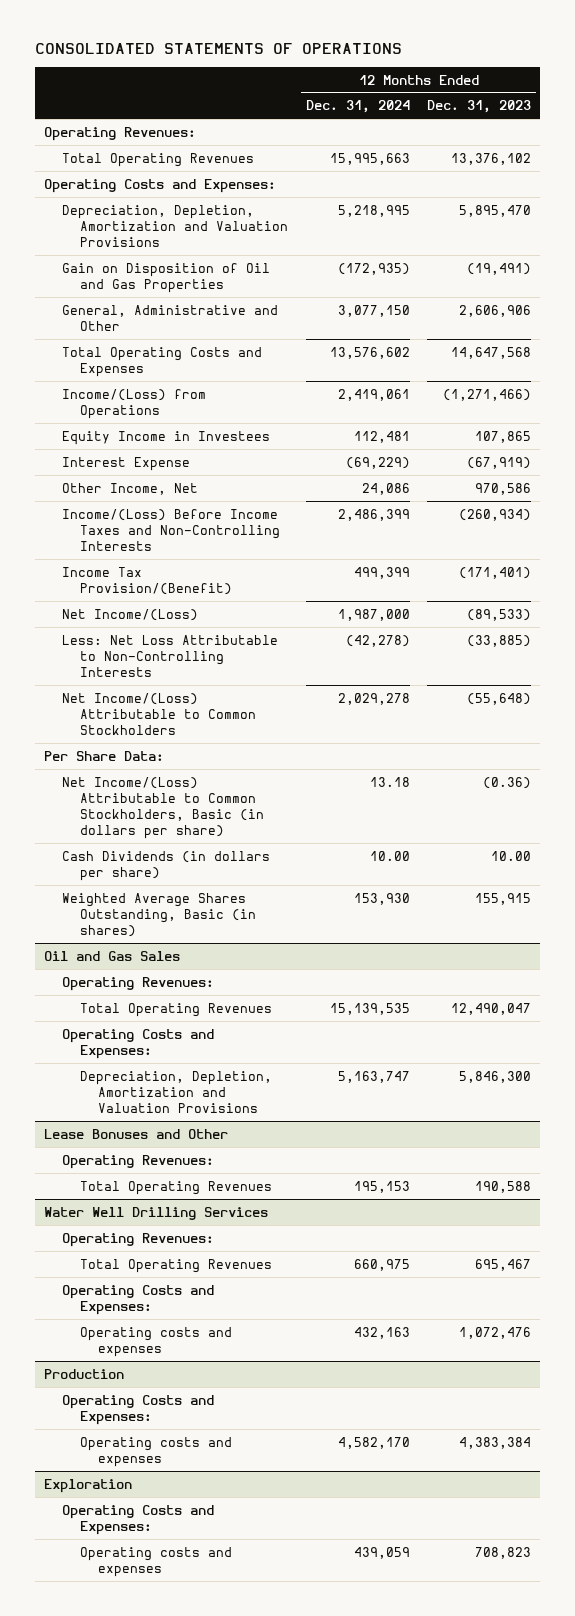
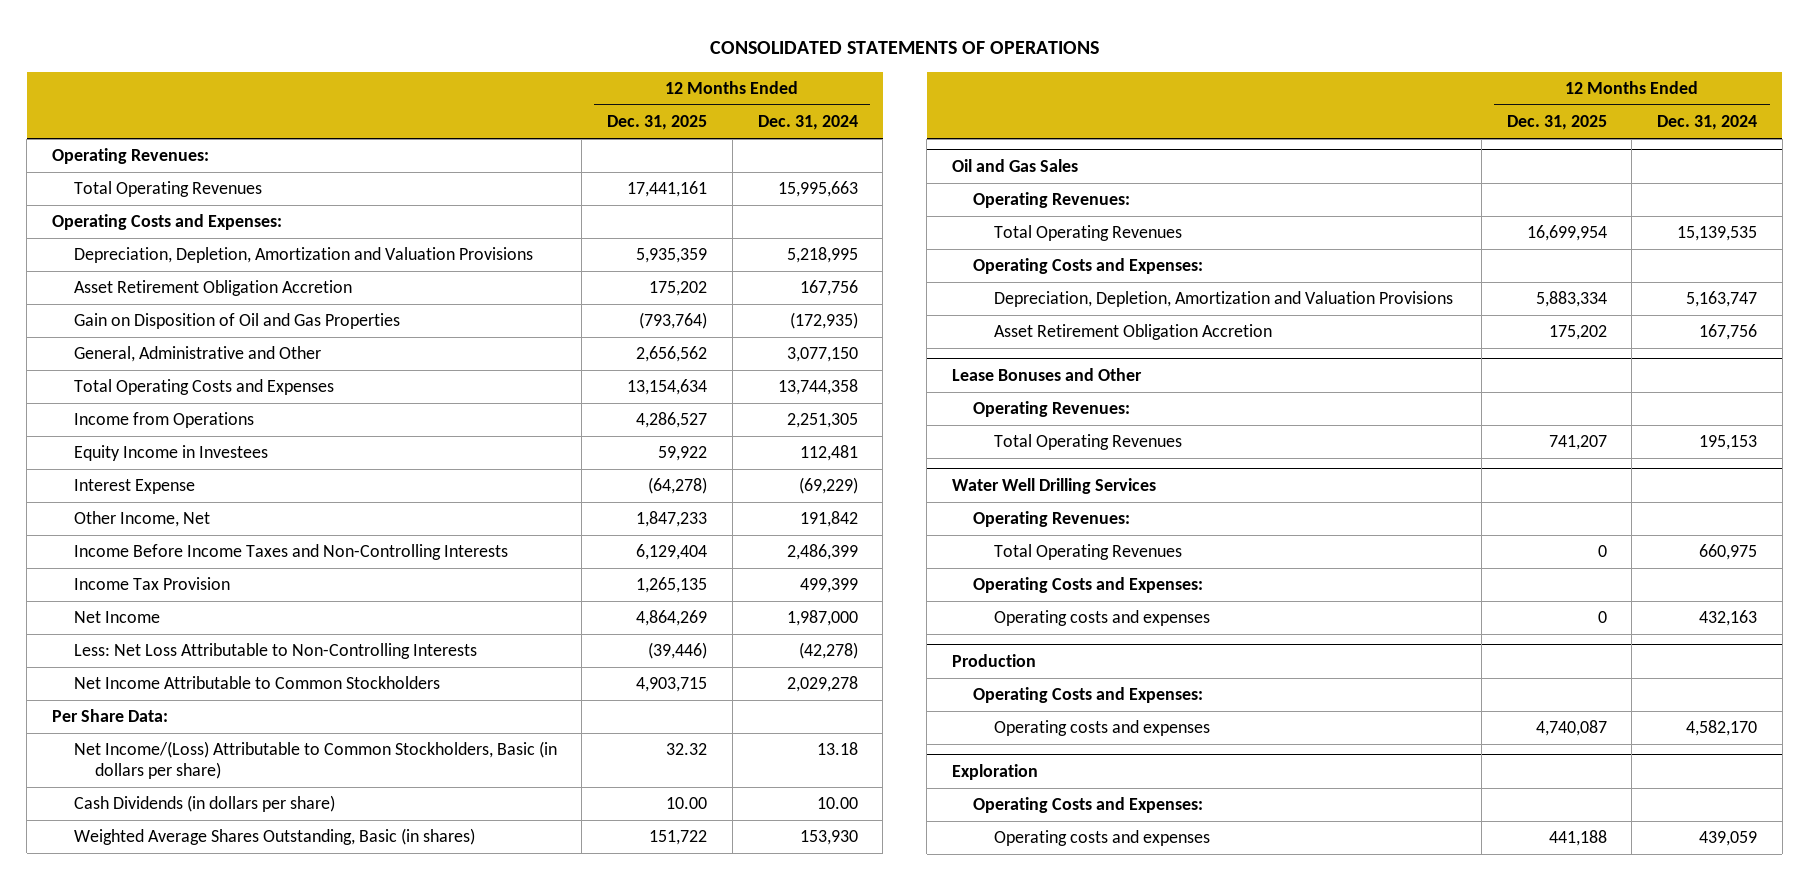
[427,100,532,114] Dec. 31, 2023 -> none
none -> [607,115,708,131] Dec. 31, 2025
none -> [73,280,352,297] Asset Retirement Obligation Accretion
[329,346,410,359] 13,576,602 -> [777,379,858,396] 13,744,358
[61,388,206,419] Income/(Loss) from Operations -> [73,412,254,429] Income from Operations
[337,388,410,401] 2,419,061 -> [786,413,858,429] 2,251,305
[361,482,410,495] 24,086 -> [799,511,858,528] 191,842
[61,508,280,551] Income/(Loss) Before Income Taxes and Non-Controlling Interests -> [73,544,508,561] Income Before Income Taxes and Non-Controlling Interests
[61,566,232,595] Income Tax Provision/(Benefit) -> [73,577,230,591] Income Tax Provision
[61,608,198,621] Net Income/(Loss) -> [73,611,160,624] Net Income
[61,692,256,735] Net Income/(Loss) Attributable to Common Stockholders -> [73,676,440,690] Net Income Attributable to Common Stockholders
none -> [994,324,1273,341] Asset Retirement Obligation Accretion

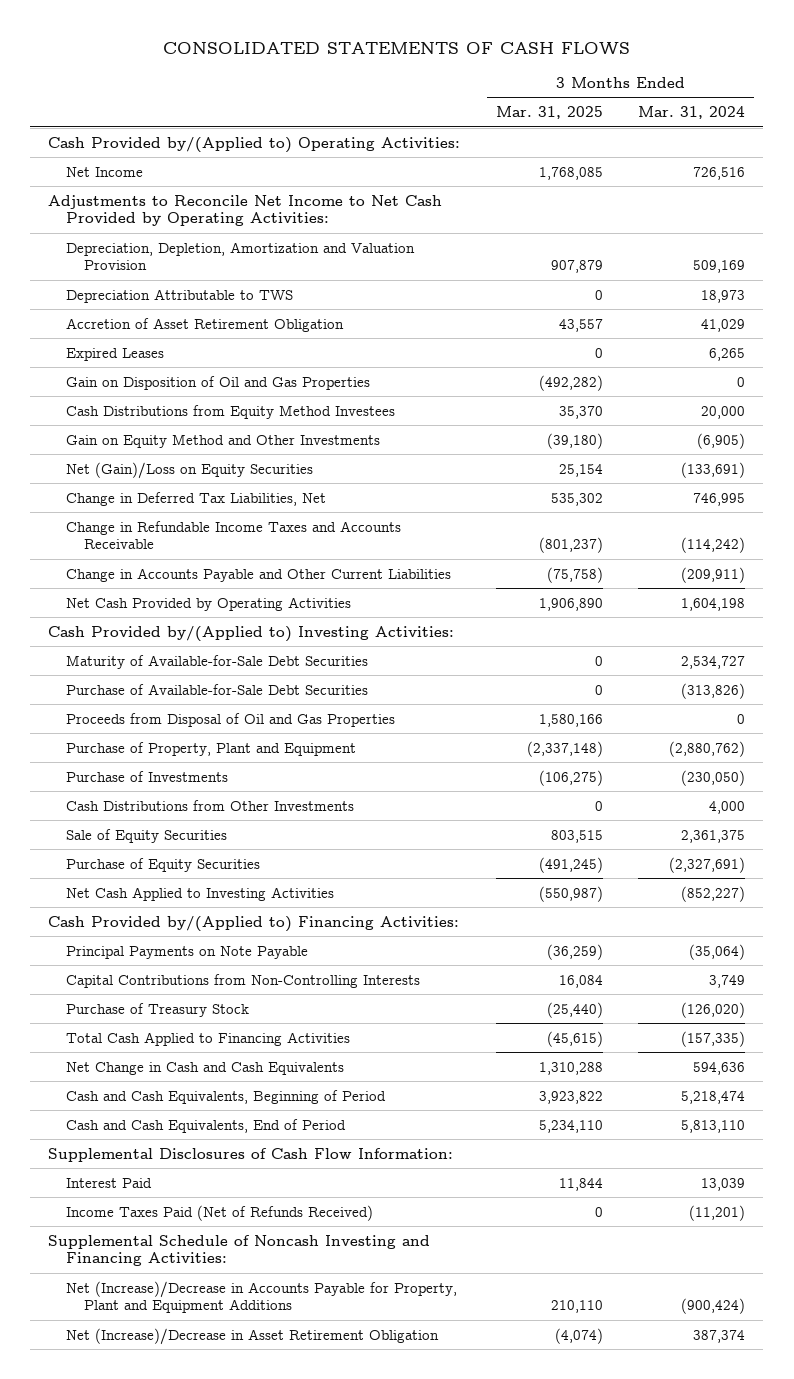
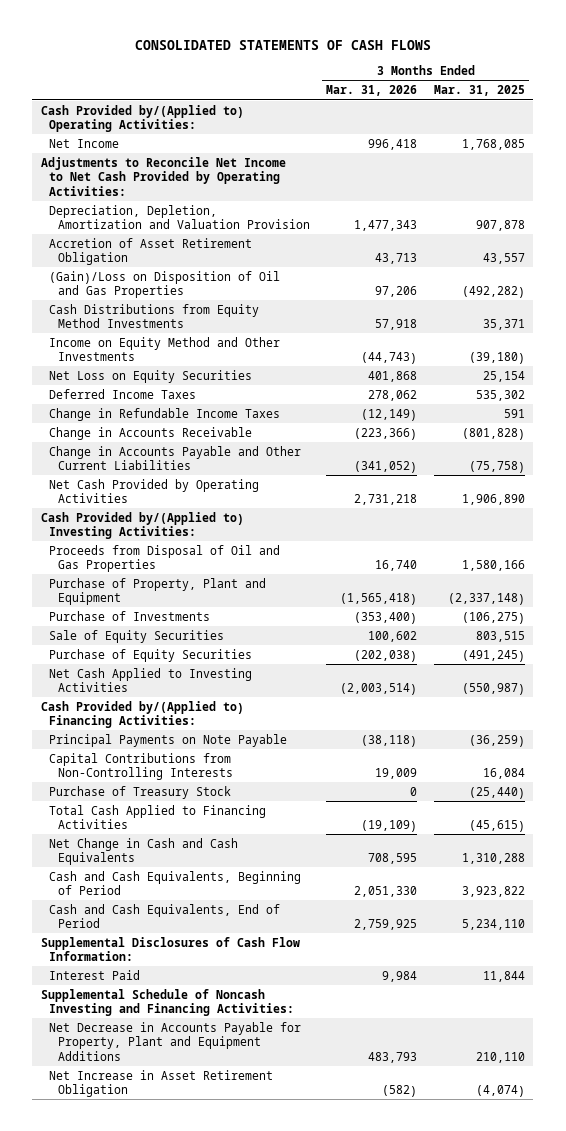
[638,106,746,120] Mar. 31, 2024 -> none
none -> [326,85,418,97] Mar. 31, 2026
[66,288,294,303] Depreciation Attributable to TWS -> none
[550,260,603,274] 907,879 -> [476,220,526,232] 907,878
[66,347,165,361] Expired Leases -> none
[66,375,371,390] Gain on Disposition of Oil and Gas Properties -> [49,270,281,299] (Gain)/Loss on Disposition of Oil and Gas Properties
[66,404,396,419] Cash Distributions from Equity Method Investees -> [49,303,260,329] Cash Distributions from Equity Method Investments
[558,405,603,419] 35,370 -> [483,319,526,331] 35,371
[66,433,381,448] Gain on Equity Method and Other Investments -> [49,336,281,362] Income on Equity Method and Other Investments
[66,461,314,479] Net (Gain)/Loss on Equity Securities -> [49,369,253,383] Net Loss on Equity Securities
[66,491,327,506] Change in Deferred Tax Liabilities, Net -> [49,388,197,399] Deferred Income Taxes
[66,520,402,550] Change in Refundable Income Taxes and Accounts Receivable -> [49,407,281,421] Change in Refundable Income Taxes
[538,537,603,554] (801,237) -> [504,408,526,418] 591
none -> [49,426,253,440] Change in Accounts Receivable
[66,654,369,669] Maturity of Available-for-Sale Debt Securities -> none
[66,683,369,695] Purchase of Available-for-Sale Debt Securities -> none
[66,799,355,811] Cash Distributions from Other Investments -> none
[66,1204,374,1221] Income Taxes Paid (Net of Refunds Received) -> none
[66,1280,458,1314] Net (Increase)/Decrease in Accounts Payable for Property, Plant and Equipment Additions -> [49,1021,302,1061] Net Decrease in Accounts Payable for Property, Plant and Equipment Additions
[66,1327,440,1345] Net (Increase)/Decrease in Asset Retirement Obligation -> [49,1069,274,1098] Net Increase in Asset Retirement Obligation

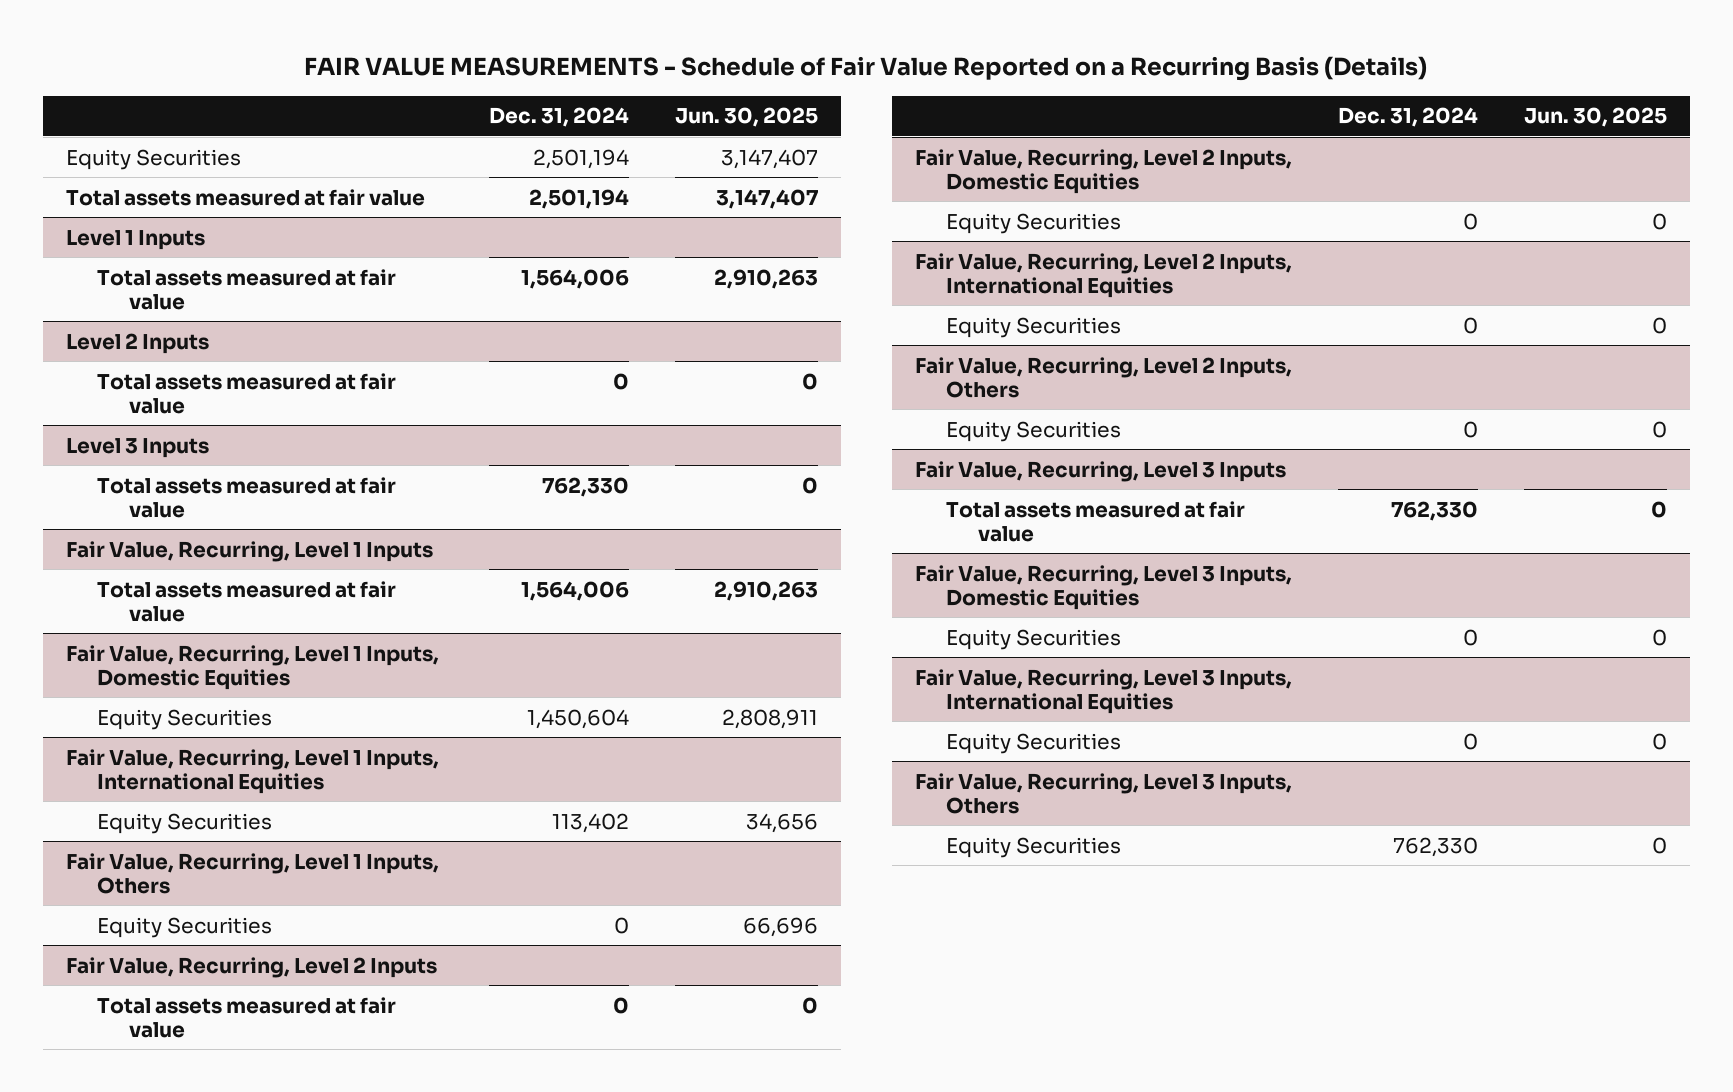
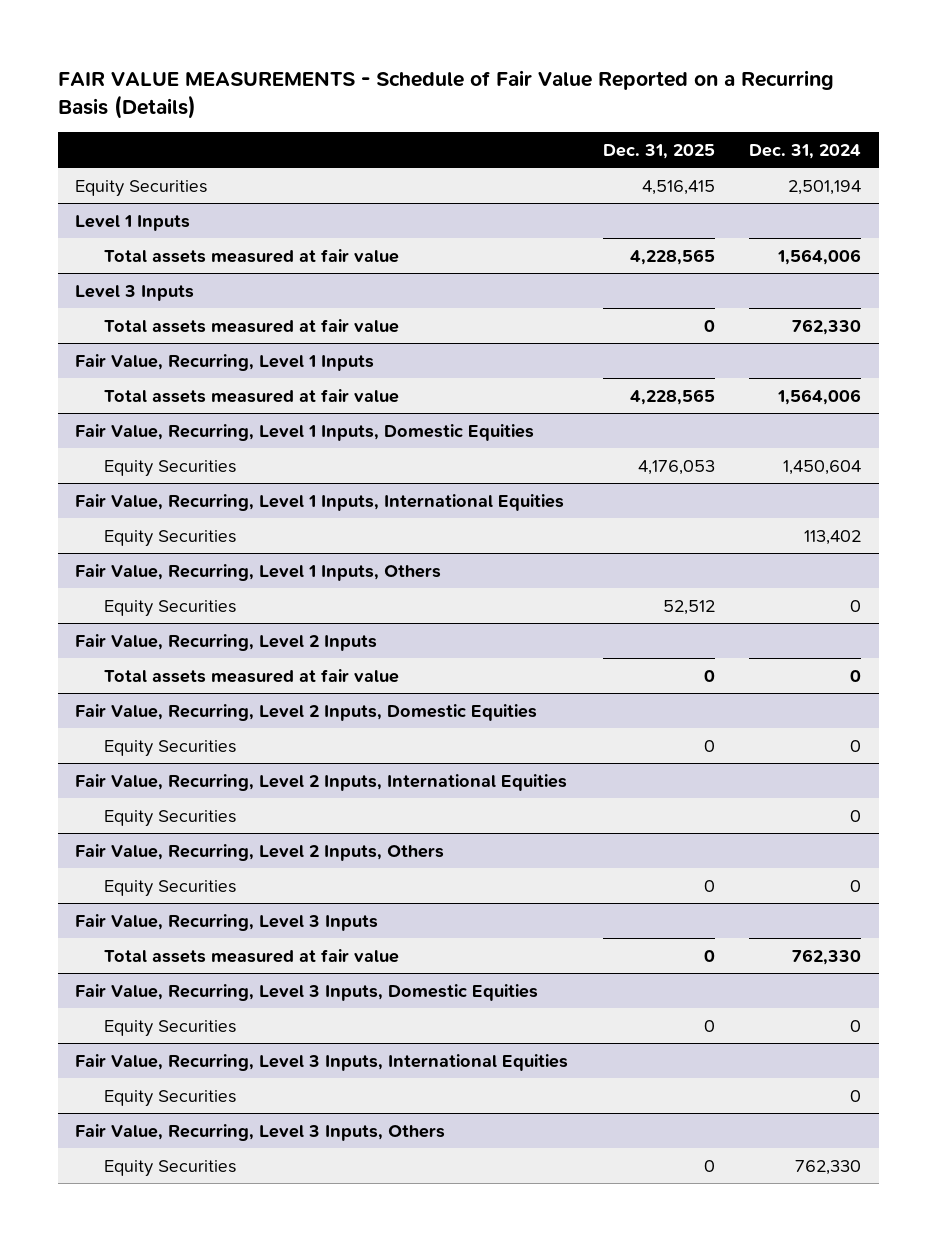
[674,107,818,128] Jun. 30, 2025 -> none
none -> [602,143,715,159] Dec. 31, 2025
[66,188,426,206] Total assets measured at fair value -> none
[66,332,210,354] Level 2 Inputs -> none
[97,372,397,414] Total assets measured at fair value -> none

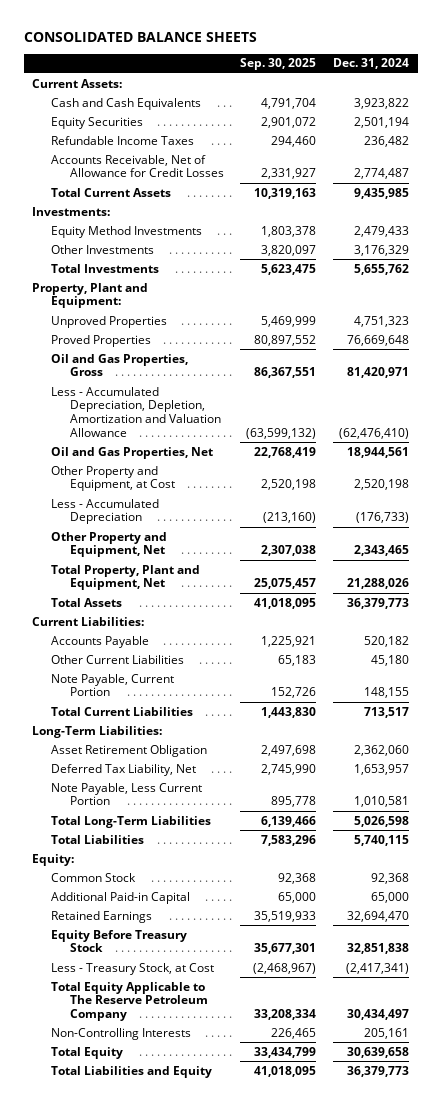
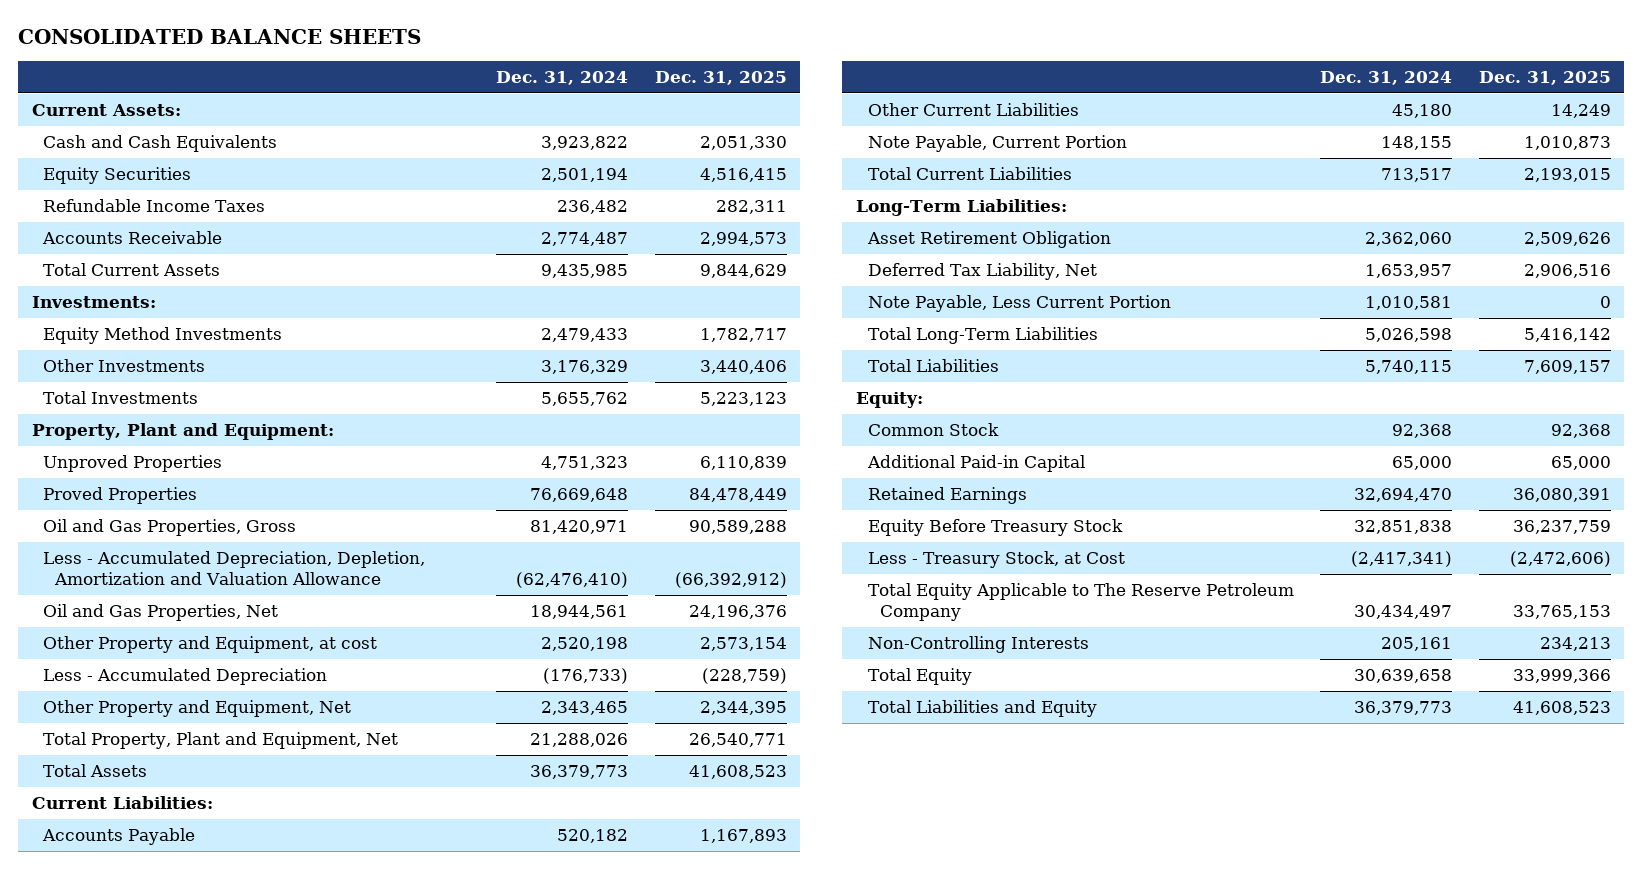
[240,58,317,71] Sep. 30, 2025 -> none
none -> [654,71,787,86] Dec. 31, 2025
[50,154,224,178] Accounts Receivable, Net of Allowance for Credit Losses -> [42,231,223,245] Accounts Receivable
[50,465,175,492] Other Property and Equipment, at Cost -> [43,636,378,654] Other Property and Equipment, at cost

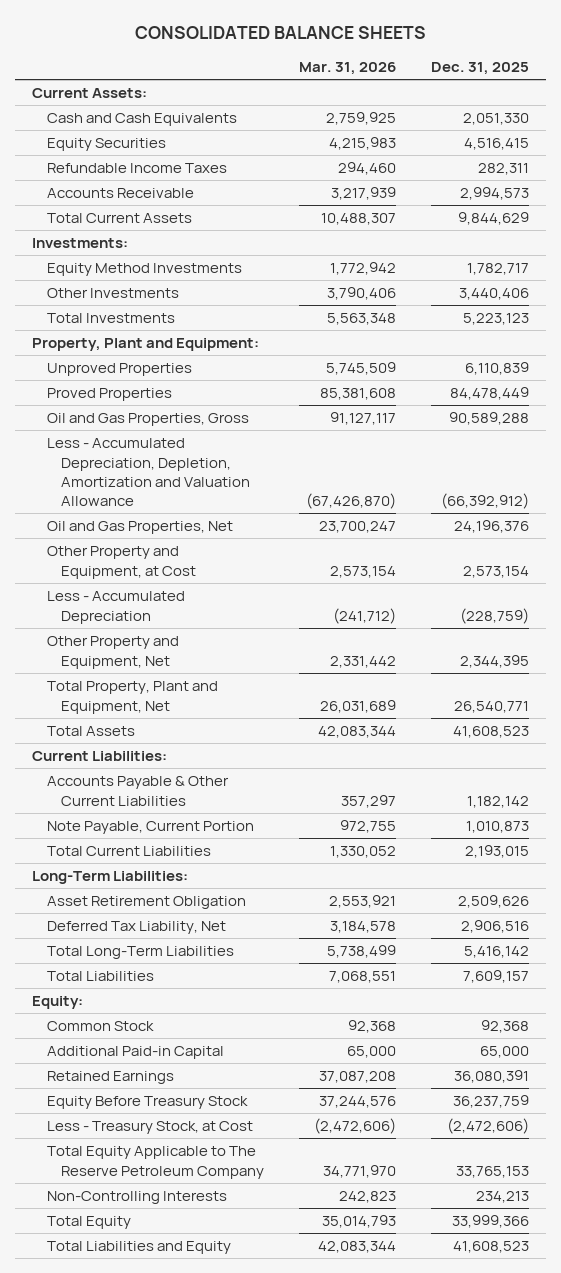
[496,71,629,86] Dec. 31, 2024 -> none
none -> [298,61,396,75] Mar. 31, 2026
[43,636,378,654] Other Property and Equipment, at cost -> [46,546,196,579] Other Property and Equipment, at Cost
[867,103,1079,117] Other Current Liabilities -> none
[42,828,196,846] Accounts Payable -> [46,776,229,806] Accounts Payable & Other Current Liabilities
[699,829,787,844] 1,167,893 -> [466,795,529,808] 1,182,142
[867,295,1171,313] Note Payable, Less Current Portion -> none

